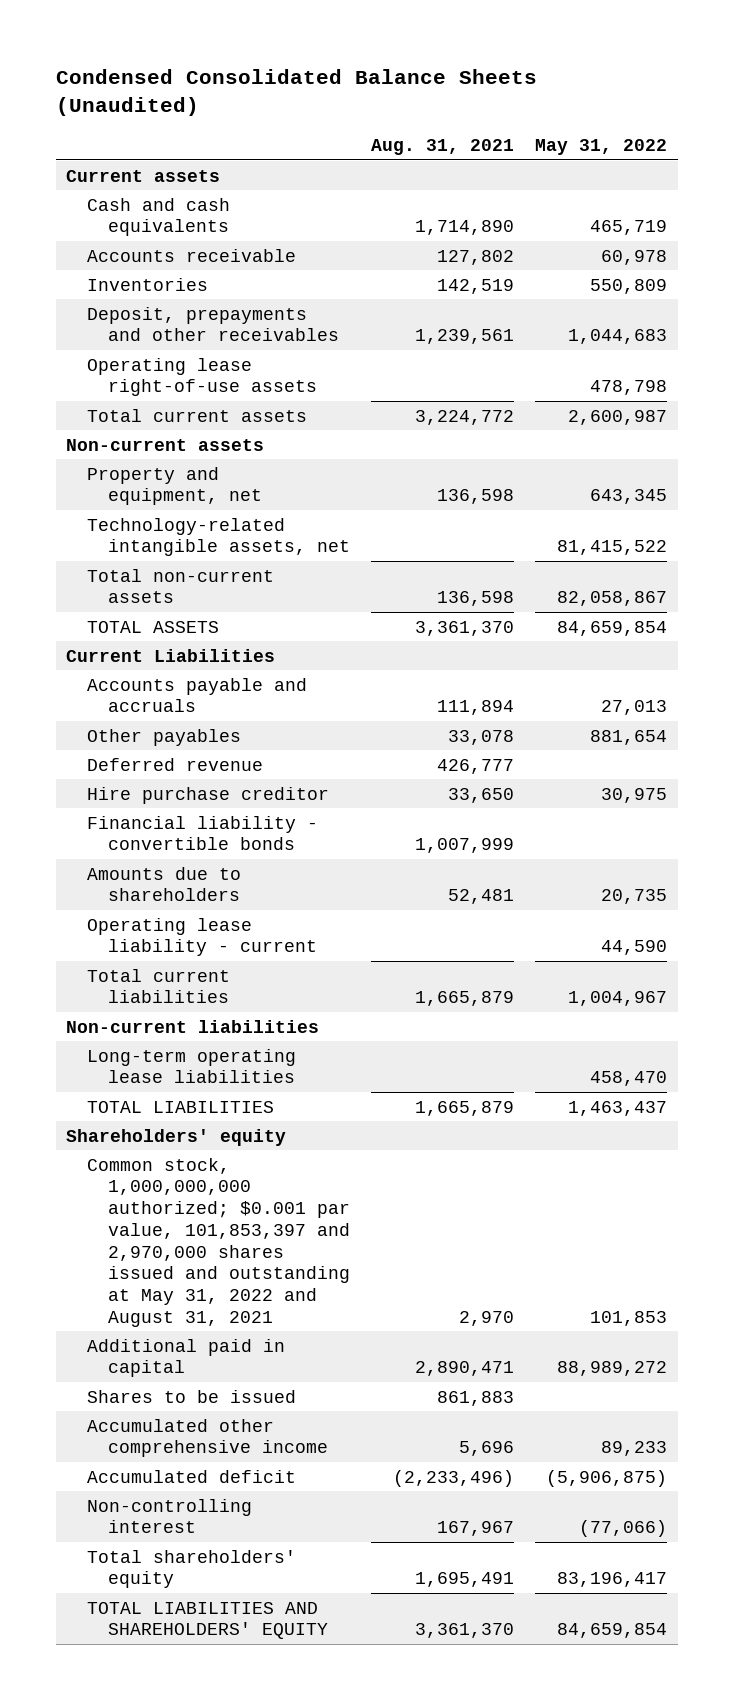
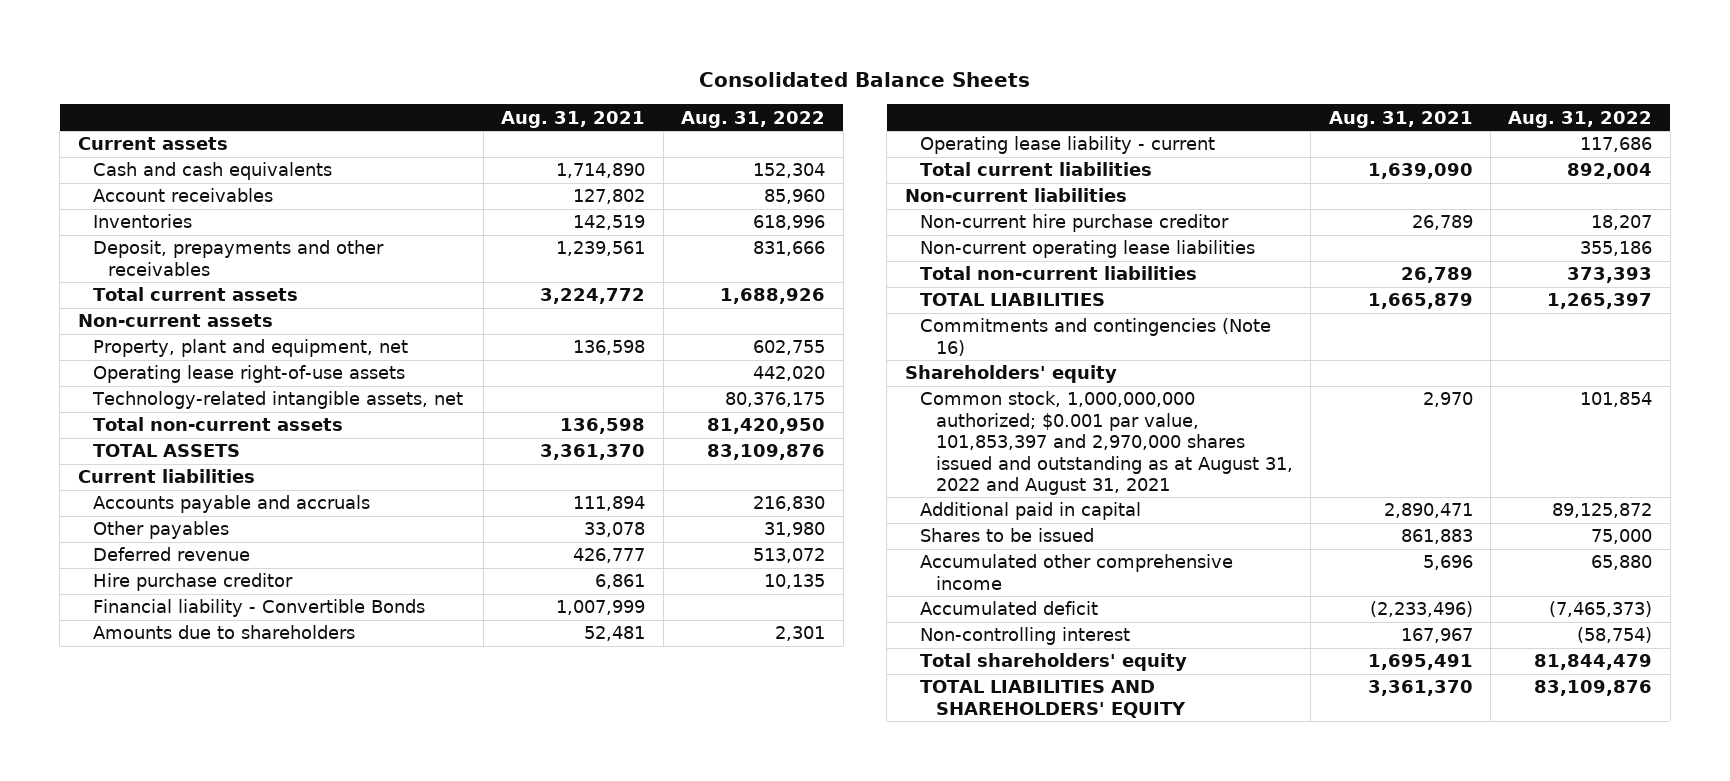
[55,68,537,117] Condensed Consolidated Balance Sheets (Unaudited) -> [699,71,1031,87] Consolidated Balance Sheets
[535,139,668,156] May 31, 2022 -> none
none -> [681,110,826,128] Aug. 31, 2022
[87,248,297,262] Accounts receivable -> [93,188,274,203] Account receivables
[87,466,262,506] Property and equipment, net -> [93,339,409,358] Property, plant and equipment, net
[87,357,317,397] Operating lease right-of-use assets -> [93,365,406,384] Operating lease right-of-use assets
[66,648,276,662] Current Liabilities -> [77,469,255,484] Current liabilities
[447,787,514,803] 33,650 -> [595,574,646,590] 6,861
[87,815,319,851] Financial liability - convertible bonds -> [93,599,426,618] Financial liability - Convertible Bonds
[414,991,514,1007] 1,665,879 -> [1367,163,1473,180] 1,639,090
none -> [920,214,1230,233] Non-current hire purchase creditor
[87,1048,297,1084] Long-term operating lease liabilities -> [920,240,1256,259] Non-current operating lease liabilities
none -> [920,266,1198,281] Total non-current liabilities
none -> [920,318,1272,356] Commitments and contingencies (Note 16)
[87,1157,350,1327] Common stock, 1,000,000,000 authorized; $0.001 par value, 101,853,397 and 2,970,000 shares issued and outstanding at May 31, 2022 and August 31, 2021 -> [920,391,1293,495] Common stock, 1,000,000,000 authorized; $0.001 par value, 101,853,397 and 2,970,000 shares issued and outstanding as at August 31, 2022 and August 31, 2021

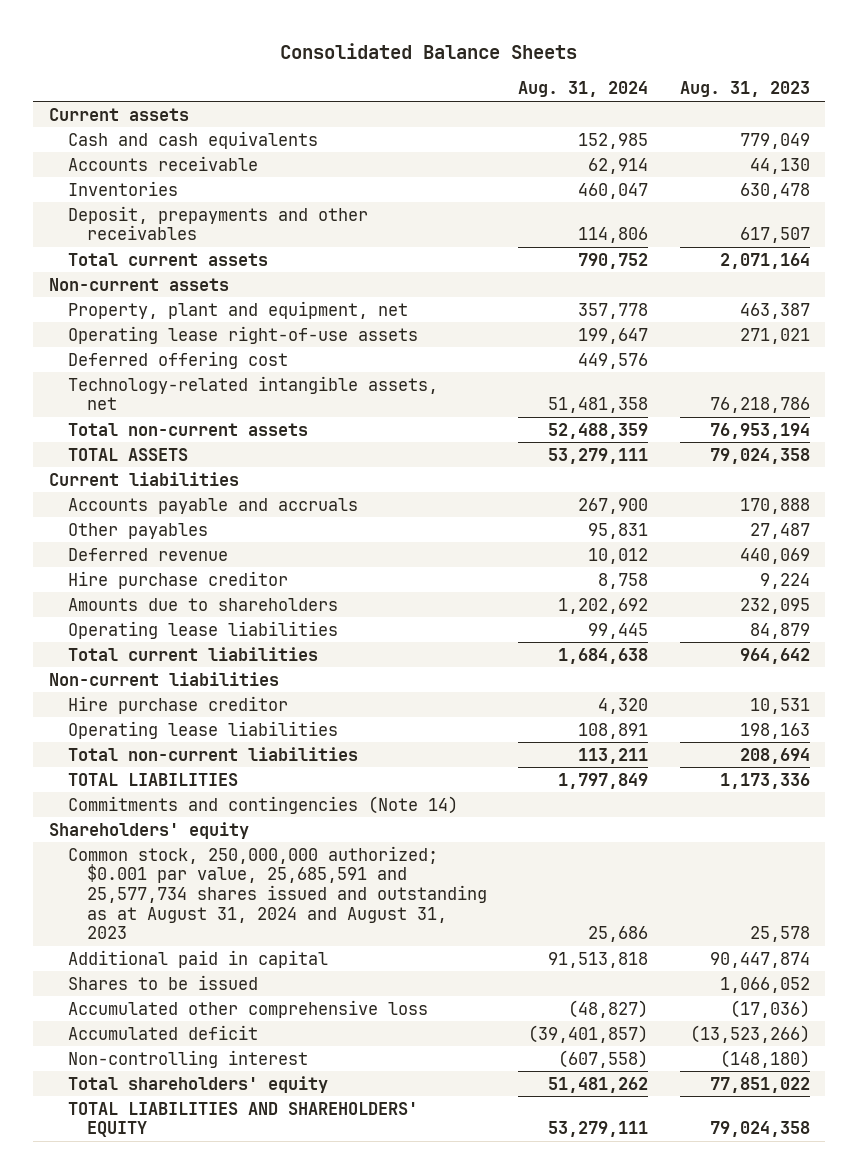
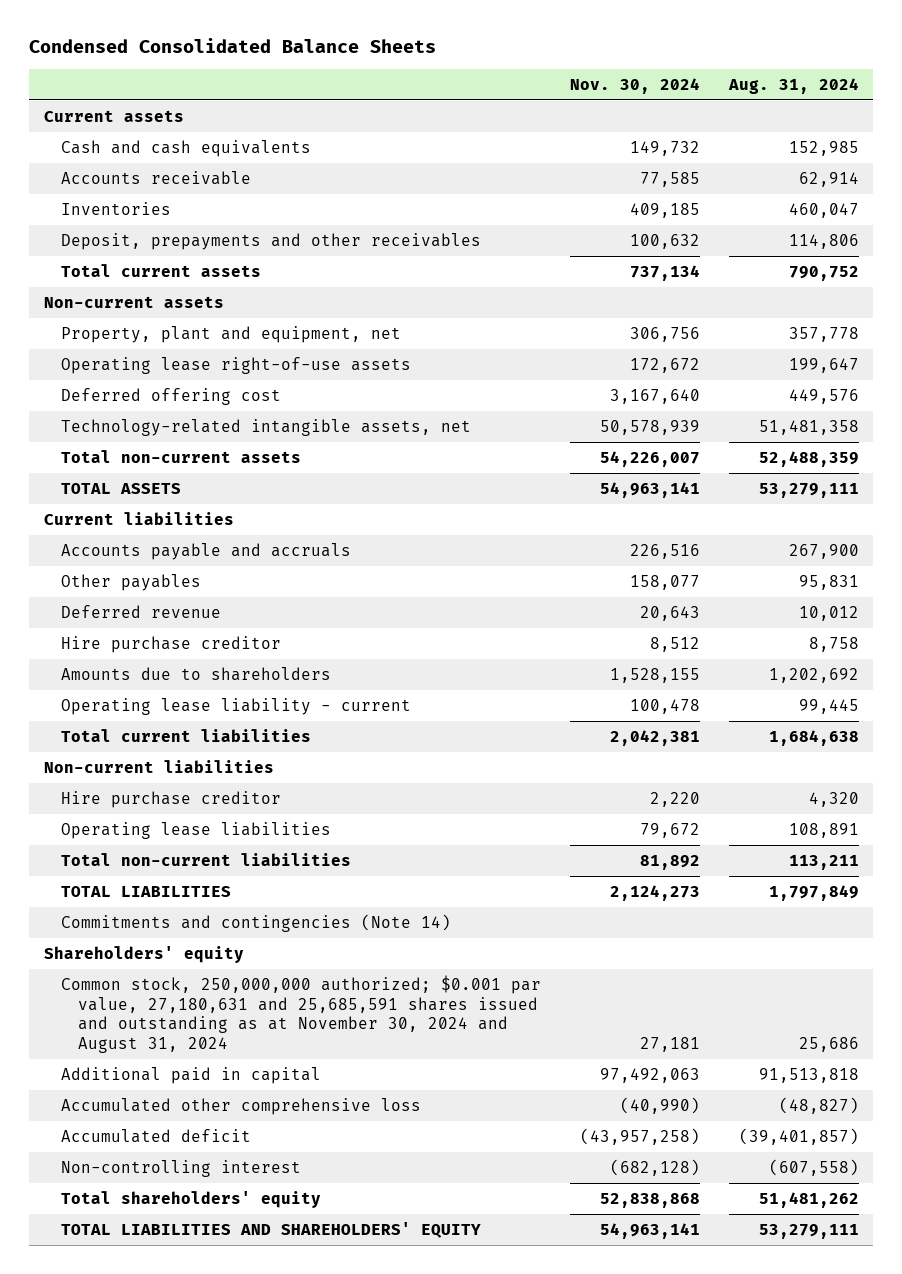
[280,43,578,60] Consolidated Balance Sheets -> [29,38,437,54] Condensed Consolidated Balance Sheets
[679,81,810,98] Aug. 31, 2023 -> none
none -> [569,77,700,94] Nov. 30, 2024
[68,620,339,639] Operating lease liabilities -> [60,698,411,716] Operating lease liability - current
[68,845,488,940] Common stock, 250,000,000 authorized; $0.001 par value, 25,685,591 and 25,577,734 shares issued and outstanding as at August 31, 2024 and August 31, 2023 -> [60,975,541,1053] Common stock, 250,000,000 authorized; $0.001 par value, 27,180,631 and 25,685,591 shares issued and outstanding as at November 30, 2024 and August 31, 2024
[68,974,259,990] Shares to be issued -> none

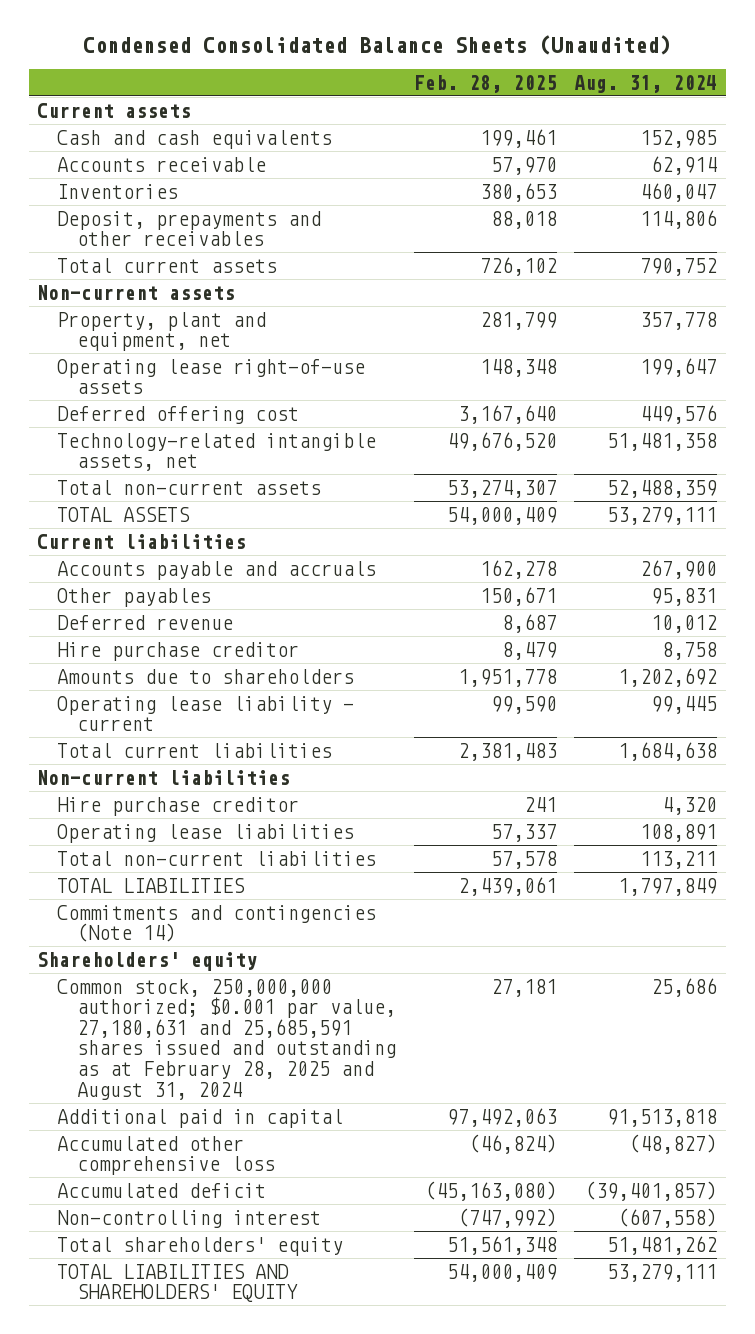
[29,38,437,54] Condensed Consolidated Balance Sheets -> [83,35,672,56] Condensed Consolidated Balance Sheets (Unaudited)
[569,77,700,94] Nov. 30, 2024 -> none
none -> [413,74,557,93] Feb. 28, 2025
[60,975,541,1053] Common stock, 250,000,000 authorized; $0.001 par value, 27,180,631 and 25,685,591 shares issued and outstanding as at November 30, 2024 and August 31, 2024 -> [57,978,397,1100] Common stock, 250,000,000 authorized; $0.001 par value, 27,180,631 and 25,685,591 shares issued and outstanding as at February 28, 2025 and August 31, 2024

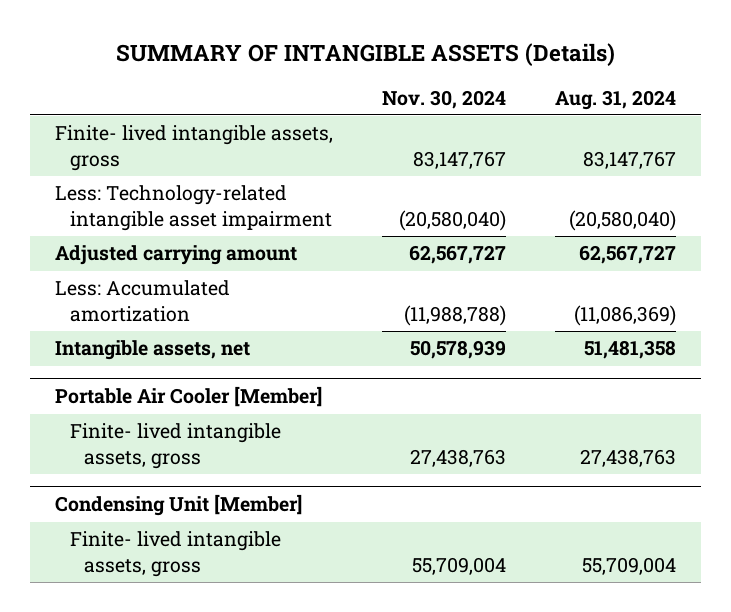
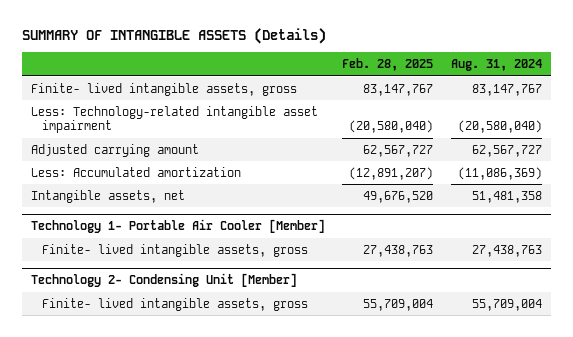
[382,89,507,109] Nov. 30, 2024 -> none
none -> [342,58,434,72] Feb. 28, 2025
[54,386,322,408] Portable Air Cooler [Member] -> [30,219,325,234] Technology 1- Portable Air Cooler [Member]
[54,494,302,517] Condensing Unit [Member] -> [30,273,297,288] Technology 2- Condensing Unit [Member]

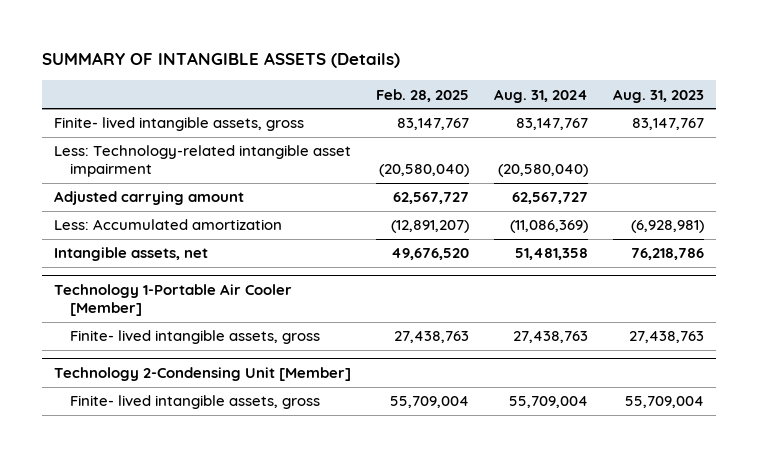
none -> [612,88,704,103] Aug. 31, 2023
[30,219,325,234] Technology 1- Portable Air Cooler [Member] -> [54,284,293,317] Technology 1-Portable Air Cooler [Member]
[30,273,297,288] Technology 2- Condensing Unit [Member] -> [54,367,352,382] Technology 2-Condensing Unit [Member]

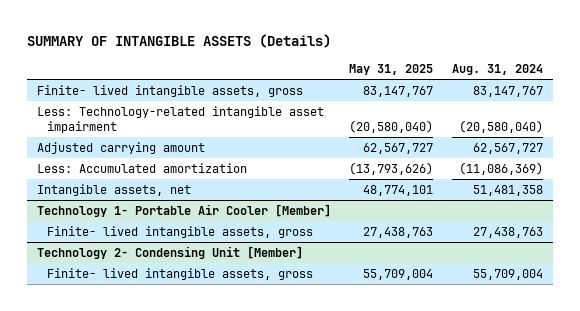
[376,88,470,102] Feb. 28, 2025 -> none
[612,88,704,103] Aug. 31, 2023 -> none
none -> [349,64,434,76] May 31, 2025
[54,284,293,317] Technology 1-Portable Air Cooler [Member] -> [36,203,331,217] Technology 1- Portable Air Cooler [Member]
[54,367,352,382] Technology 2-Condensing Unit [Member] -> [36,245,303,259] Technology 2- Condensing Unit [Member]

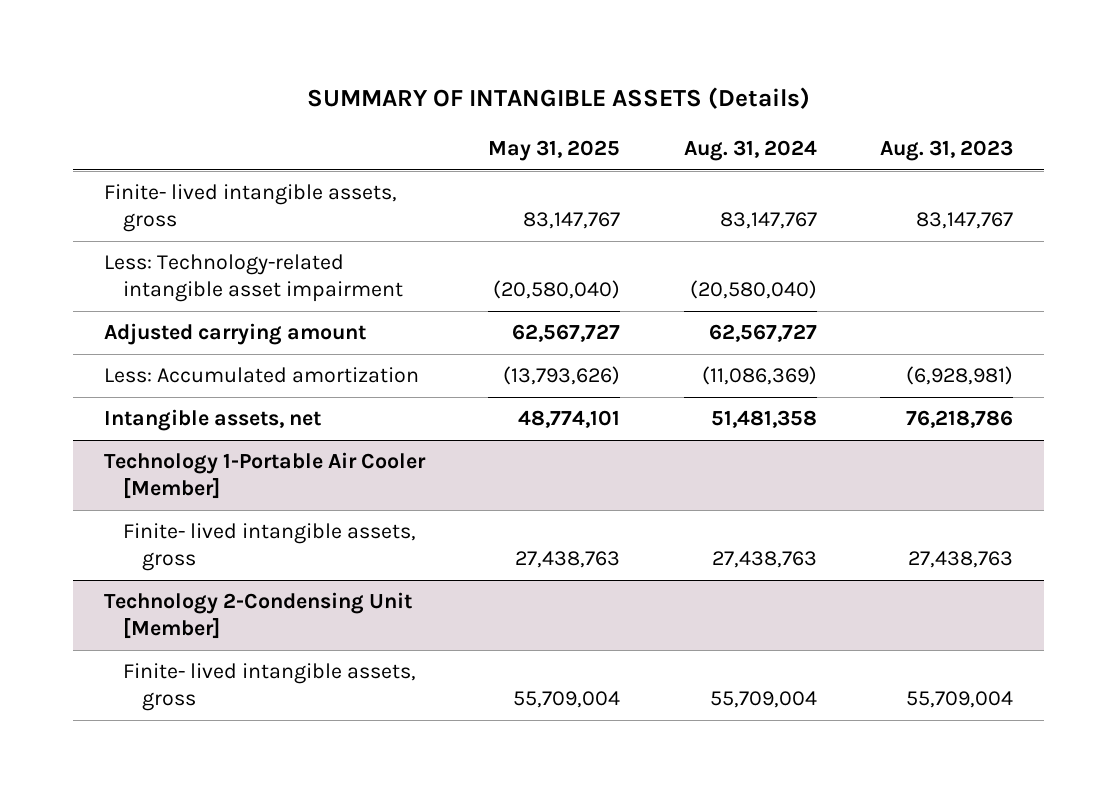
none -> [879,140,1013,162] Aug. 31, 2023
[36,203,331,217] Technology 1- Portable Air Cooler [Member] -> [104,452,427,500] Technology 1-Portable Air Cooler [Member]
[36,245,303,259] Technology 2- Condensing Unit [Member] -> [104,592,413,640] Technology 2-Condensing Unit [Member]

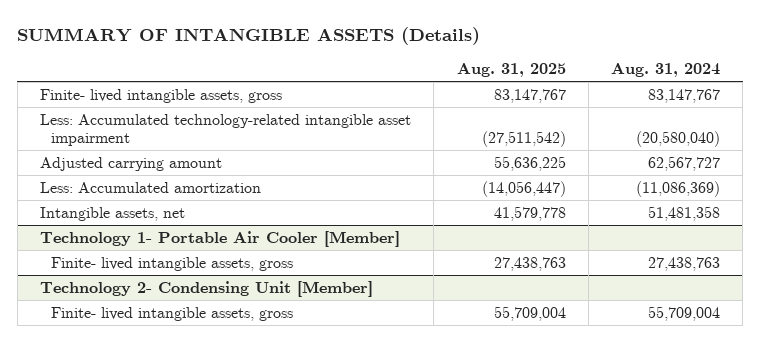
[488,140,621,162] May 31, 2025 -> none
[879,140,1013,162] Aug. 31, 2023 -> none
none -> [456,63,566,78] Aug. 31, 2025
[104,254,403,303] Less: Technology-related intangible asset impairment -> [40,113,412,146] Less: Accumulated technology-related intangible asset impairment
[104,452,427,500] Technology 1-Portable Air Cooler [Member] -> [40,230,401,247] Technology 1- Portable Air Cooler [Member]
[104,592,413,640] Technology 2-Condensing Unit [Member] -> [40,280,374,297] Technology 2- Condensing Unit [Member]

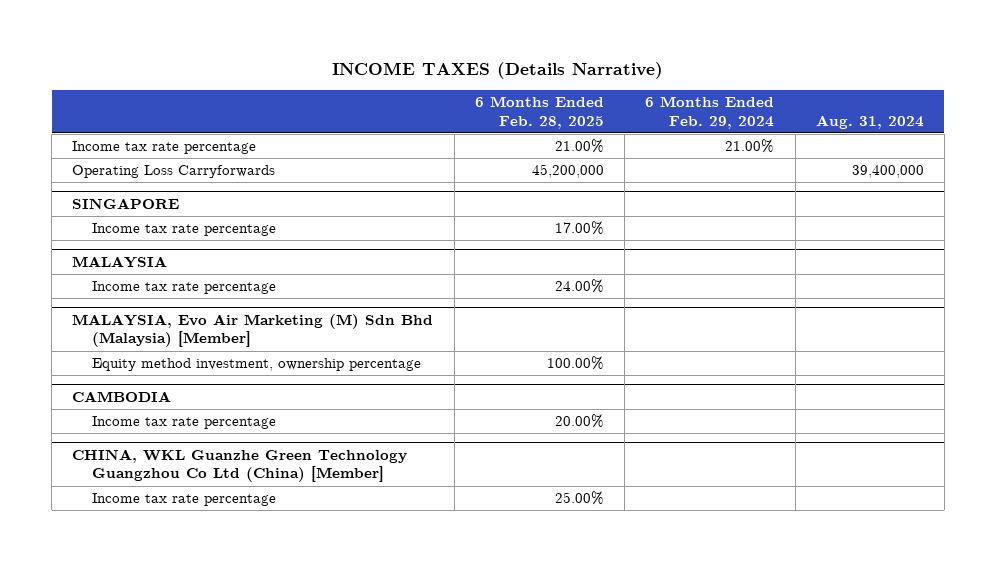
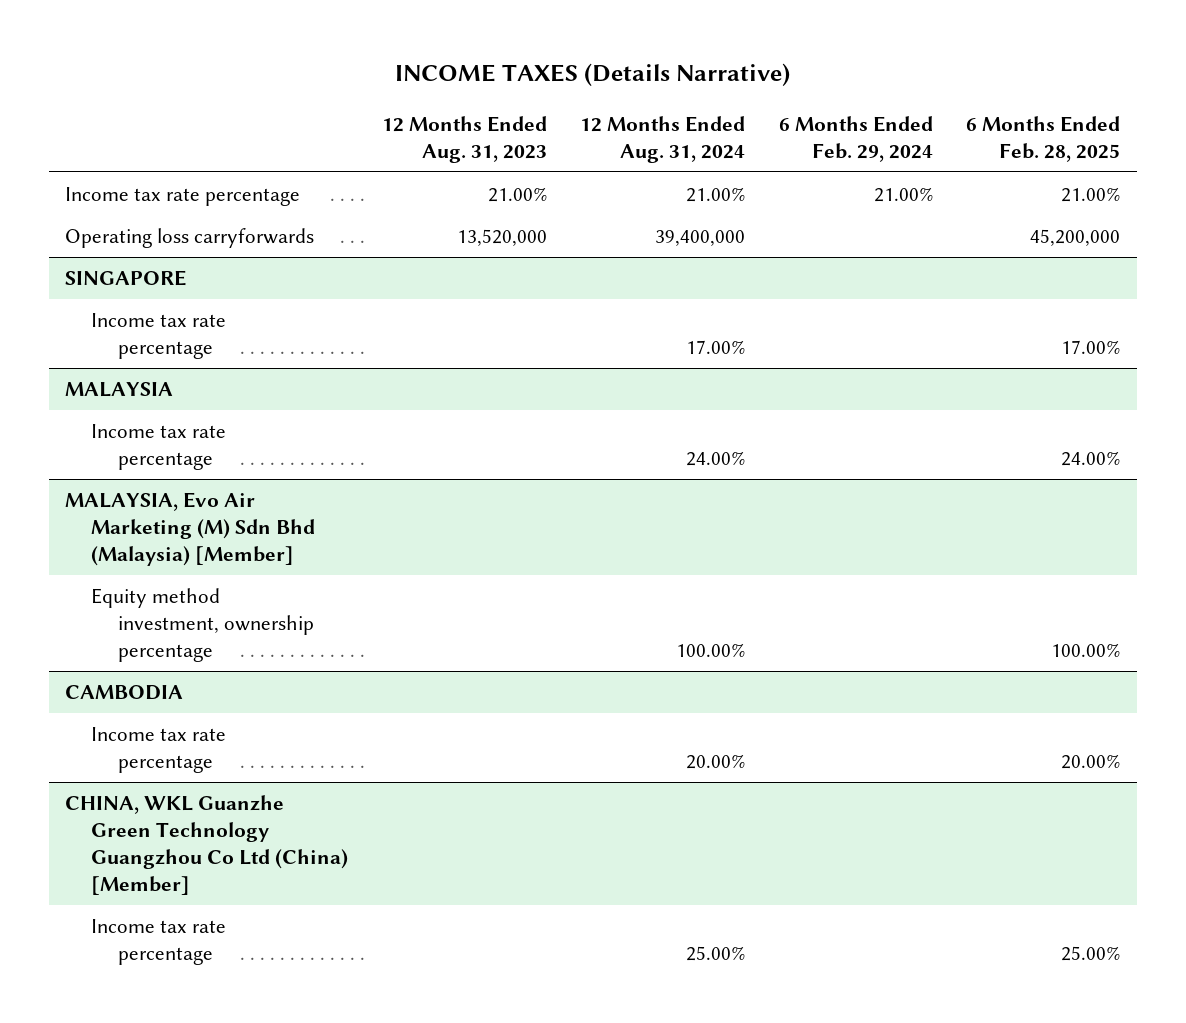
[815,114,924,129] Aug. 31, 2024 -> none
none -> [381,115,547,163] 12 Months Ended Aug. 31, 2023
none -> [580,115,746,163] 12 Months Ended Aug. 31, 2024
[72,165,276,179] Operating Loss Carryforwards -> [65,228,315,249] Operating loss carryforwards

